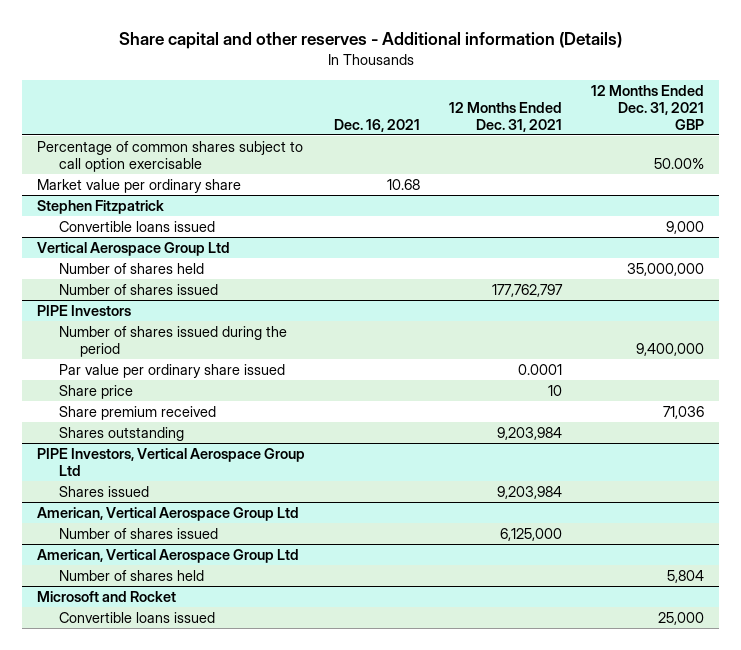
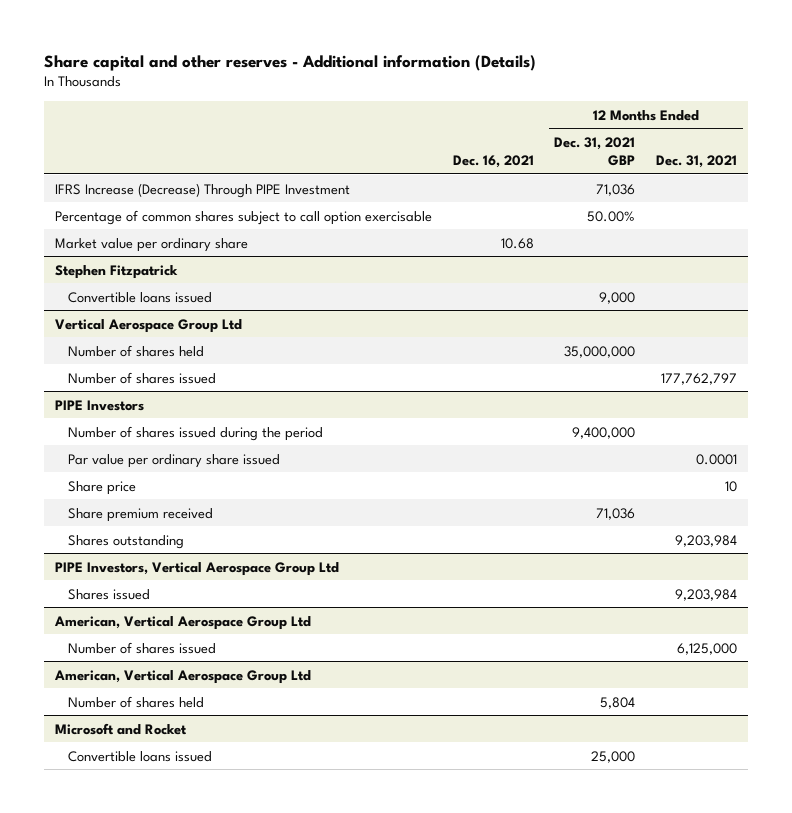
none -> [54,182,350,198] IFRS Increase (Decrease) Through PIPE Investment

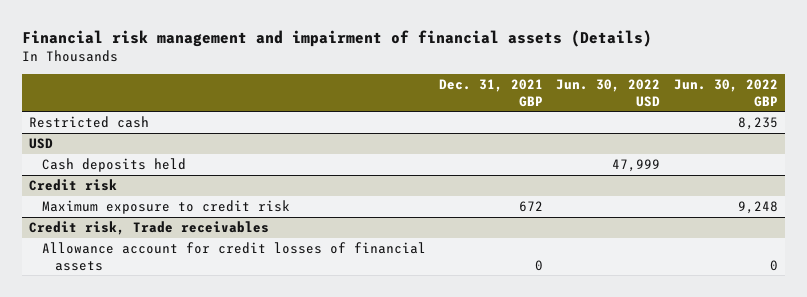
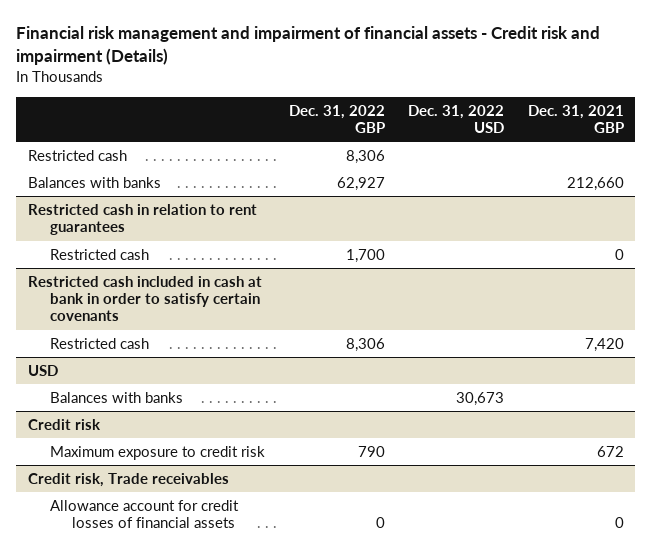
[22,29,653,47] Financial risk management and impairment of financial assets (Details) -> [16,26,601,66] Financial risk management and impairment of financial assets - Credit risk and impairment (Details)
[556,79,661,107] Jun. 30, 2022 USD -> none
[673,79,778,107] Jun. 30, 2022 GBP -> none
none -> [288,104,385,133] Dec. 31, 2022 GBP
none -> [408,104,505,133] Dec. 31, 2022 USD
none -> [28,177,162,189] Balances with banks
none -> [28,204,258,236] Restricted cash in relation to rent guarantees
none -> [50,249,150,261] Restricted cash
none -> [28,276,263,322] Restricted cash included in cash at bank in order to satisfy certain covenants
none -> [50,338,150,350] Restricted cash
[41,158,186,173] Cash deposits held -> [50,392,184,404] Balances with banks

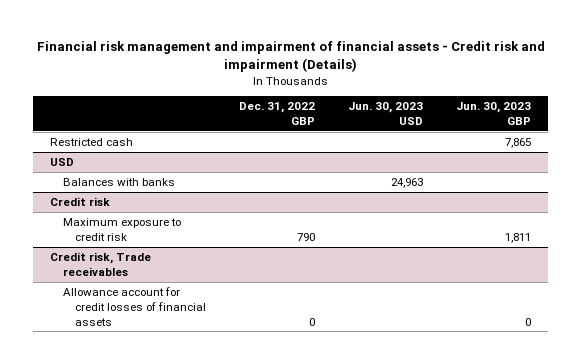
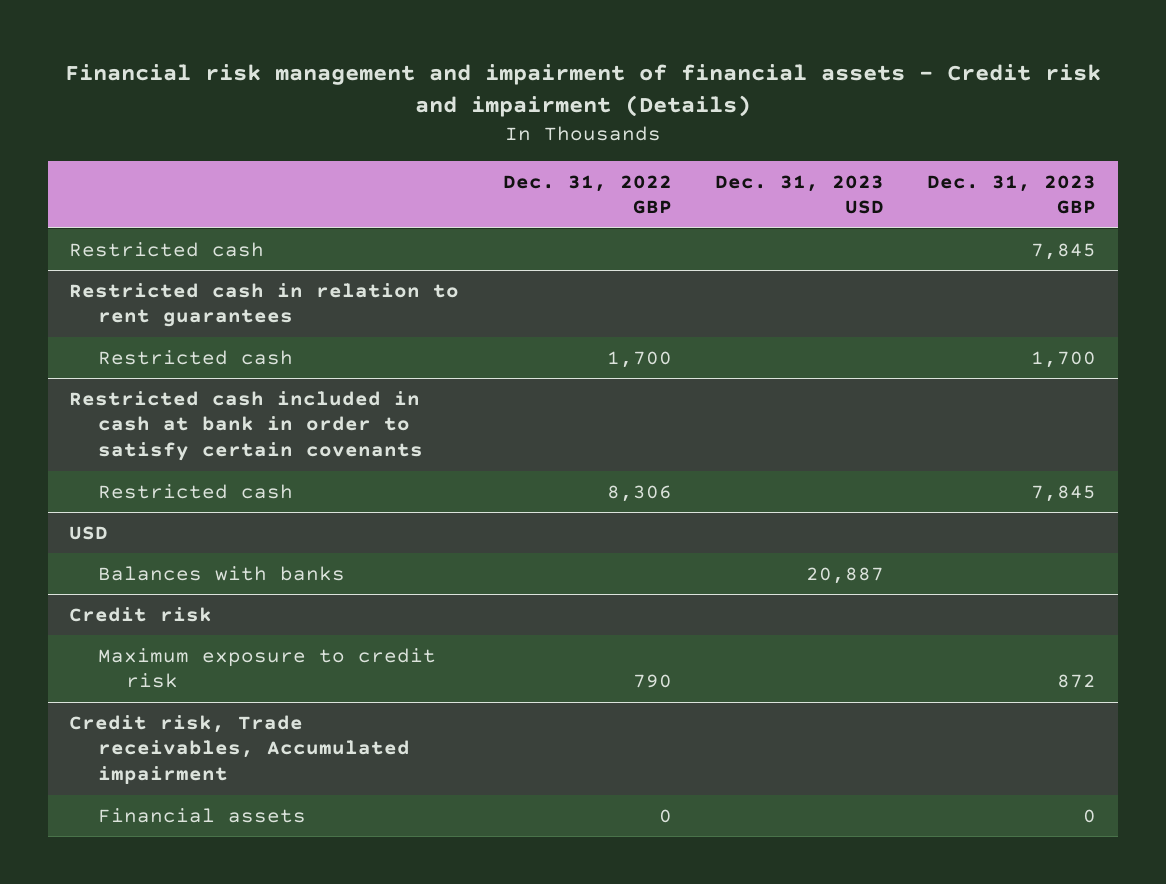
[348,102,424,125] Jun. 30, 2023 USD -> none
[456,102,532,125] Jun. 30, 2023 GBP -> none
none -> [715,174,885,215] Dec. 31, 2023 USD
none -> [927,174,1097,215] Dec. 31, 2023 GBP
none -> [69,282,460,328] Restricted cash in relation to rent guarantees
none -> [97,349,293,365] Restricted cash
none -> [69,390,423,462] Restricted cash included in cash at bank in order to satisfy certain covenants
none -> [97,483,293,499] Restricted cash
[62,286,207,326] Allowance account for credit losses of financial assets -> none
[49,251,151,276] Credit risk, Trade receivables -> [69,714,410,785] Credit risk, Trade receivables, Accumulated impairment
none -> [97,807,306,823] Financial assets

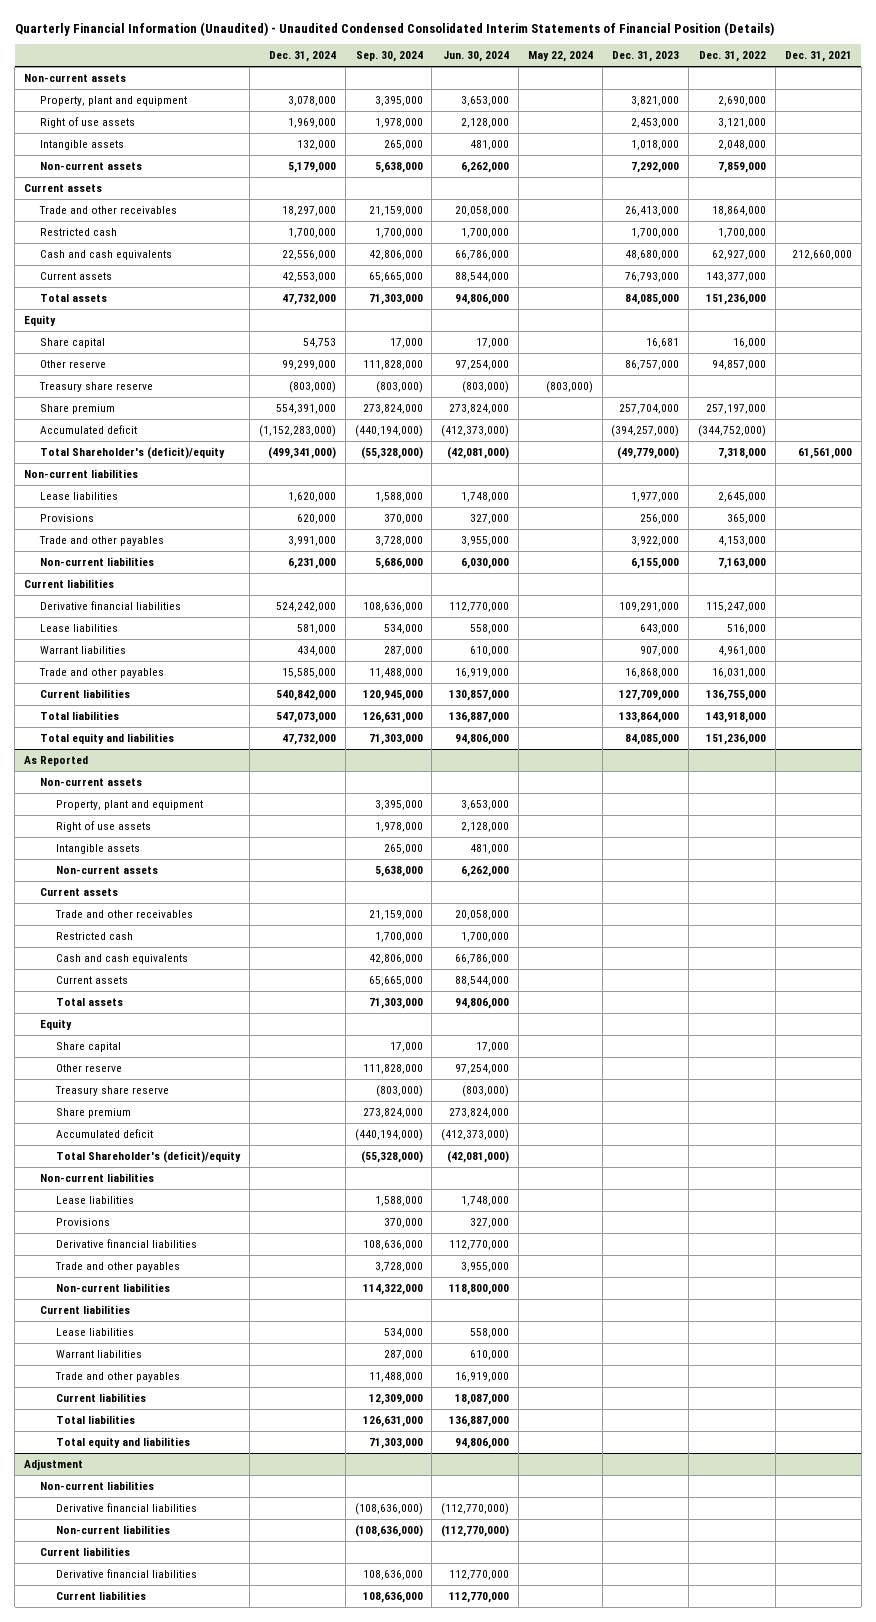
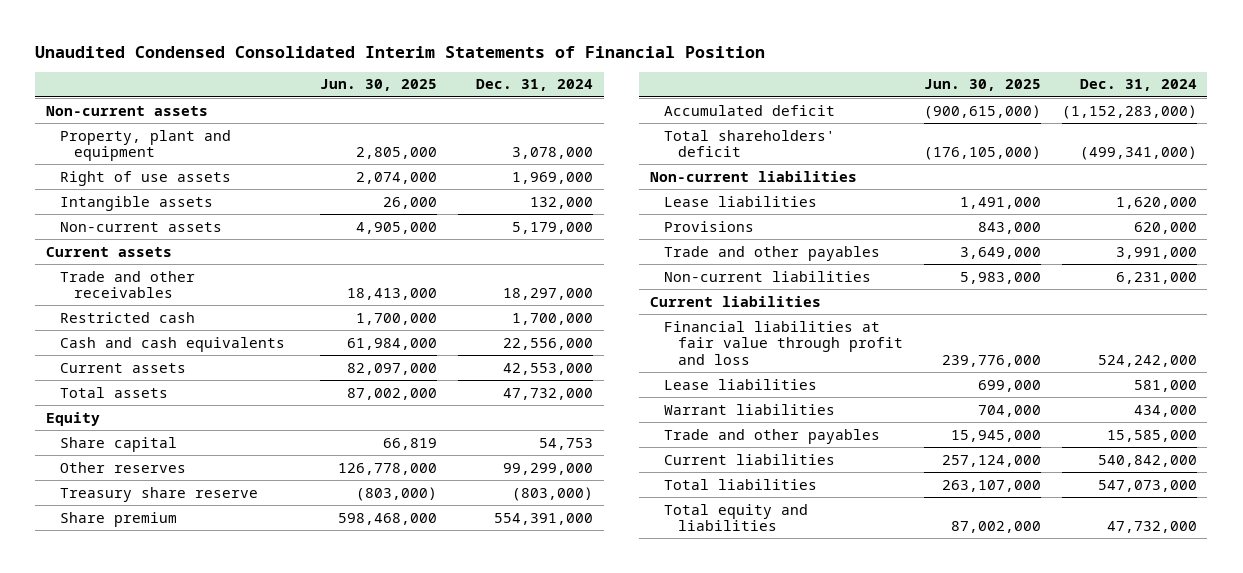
[14,21,774,36] Quarterly Financial Information (Unaudited) - Unaudited Condensed Consolidated Interim Statements of Financial Position (Details) -> [35,45,766,58] Unaudited Condensed Consolidated Interim Statements of Financial Position
[355,51,423,63] Sep. 30, 2024 -> none
[443,51,510,63] Jun. 30, 2024 -> none
[527,51,593,63] May 22, 2024 -> none
[612,51,680,63] Dec. 31, 2023 -> none
[699,51,767,63] Dec. 31, 2022 -> none
[784,51,852,63] Dec. 31, 2021 -> none
none -> [319,79,437,92] Jun. 30, 2025
[40,360,107,369] Other reserve -> [59,461,186,473] Other reserves
[40,447,226,460] Total Shareholder's (deficit)/equity -> [663,129,835,158] Total shareholders' deficit
[40,601,182,611] Derivative financial liabilities -> [663,320,903,365] Financial liabilities at fair value through profit and loss
[24,756,89,767] As Reported -> none
[40,778,143,787] Non-current assets -> none
[56,800,204,811] Property, plant and equipment -> none
[56,821,152,833] Right of use assets -> none
[56,844,141,855] Intangible assets -> none
[56,866,159,875] Non-current assets -> none
[40,888,119,897] Current assets -> none
[55,910,194,919] Trade and other receivables -> none
[56,932,134,941] Restricted cash -> none
[56,954,189,965] Cash and cash equivalents -> none
[56,976,129,985] Current assets -> none
[56,998,124,1007] Total assets -> none
[40,1019,73,1031] Equity -> none
[56,1042,122,1053] Share capital -> none
[56,1064,123,1073] Other reserve -> none
[55,1086,170,1097] Treasury share reserve -> none
[56,1108,132,1119] Share premium -> none
[56,1129,154,1139] Accumulated deficit -> none
[56,1151,242,1164] Total Shareholder's (deficit)/equity -> none
[40,1173,155,1183] Non-current liabilities -> none
[56,1196,135,1205] Lease liabilities -> none
[56,1218,111,1227] Provisions -> none
[56,1239,198,1249] Derivative financial liabilities -> none
[55,1262,181,1273] Trade and other payables -> none
[56,1283,171,1293] Non-current liabilities -> none
[40,1305,131,1315] Current liabilities -> none
[56,1328,135,1337] Lease liabilities -> none
[56,1350,143,1359] Warrant liabilities -> none
[55,1372,181,1383] Trade and other payables -> none
[56,1393,147,1403] Current liabilities -> none
[56,1415,136,1425] Total liabilities -> none
[56,1437,191,1449] Total equity and liabilities -> none
[24,1459,84,1471] Adjustment -> none
[40,1481,155,1491] Non-current liabilities -> none
[56,1503,198,1513] Derivative financial liabilities -> none
[56,1525,171,1535] Non-current liabilities -> none
[40,1547,131,1557] Current liabilities -> none
[56,1569,198,1579] Derivative financial liabilities -> none
[56,1591,147,1601] Current liabilities -> none

